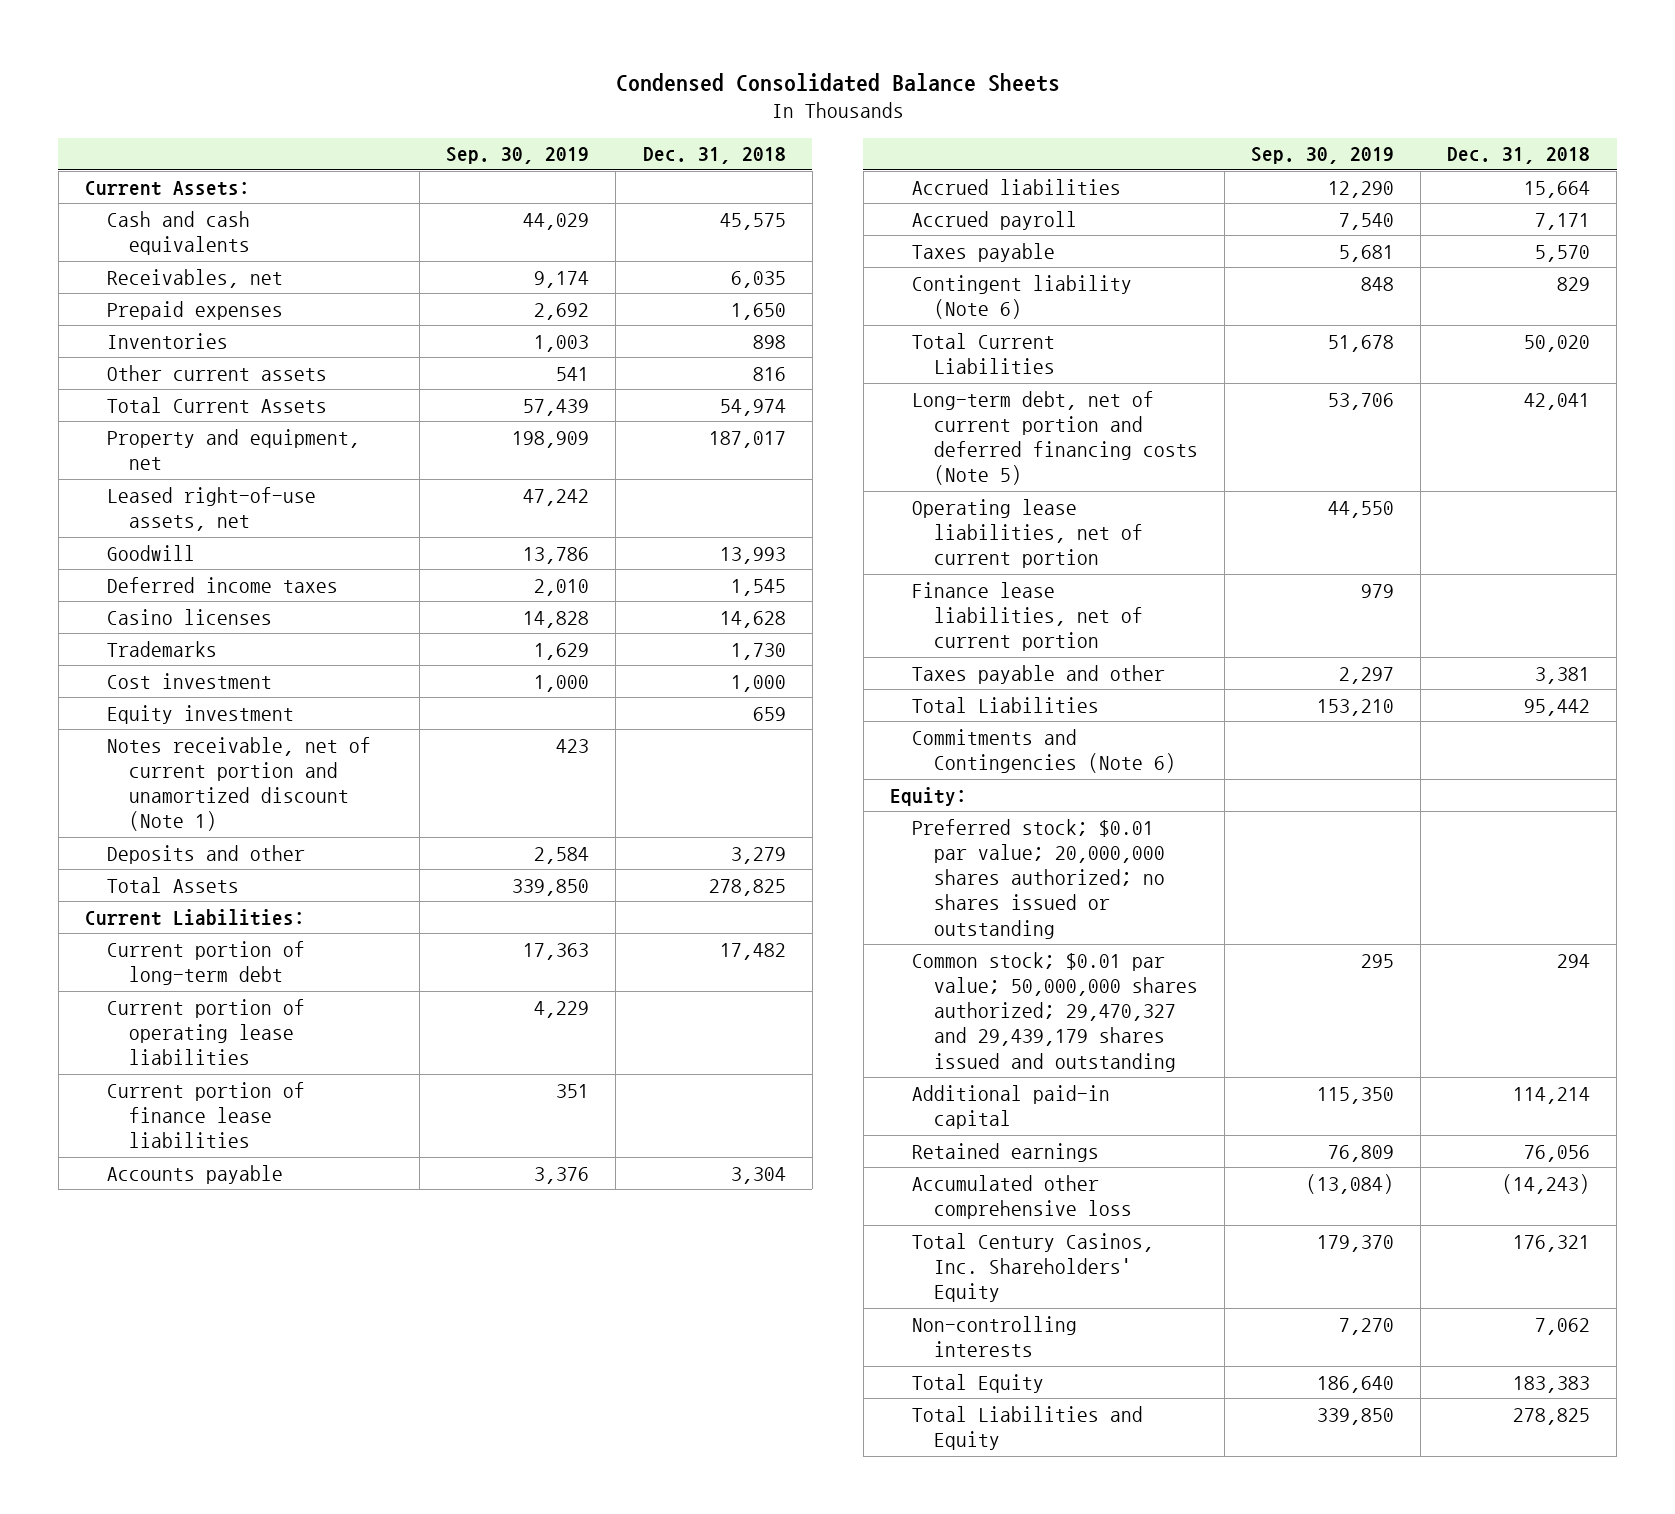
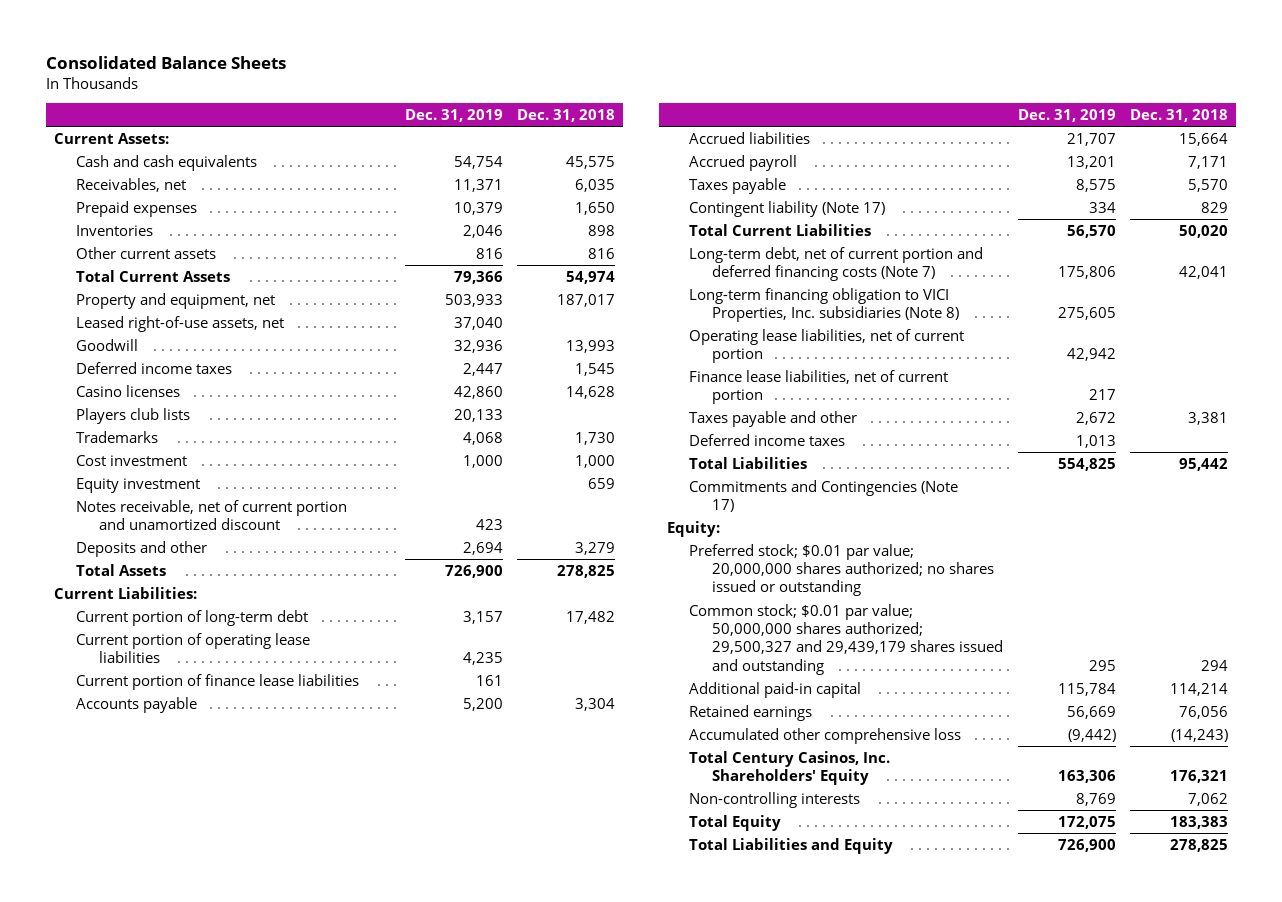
[615,72,1060,92] Condensed Consolidated Balance Sheets -> [46,55,287,69] Consolidated Balance Sheets
[446,147,590,165] Sep. 30, 2019 -> none
none -> [404,108,503,122] Dec. 31, 2019
none -> [76,407,191,424] Players club lists
[106,736,371,832] Notes receivable, net of current portion and unamortized discount (Note 1) -> [76,499,348,530] Notes receivable, net of current portion and unamortized discount
[911,274,1132,319] Contingent liability (Note 6) -> [689,200,886,217] Contingent liability (Note 17)
[911,390,1198,486] Long-term debt, net of current portion and deferred financing costs (Note 5) -> [689,246,984,281] Long-term debt, net of current portion and deferred financing costs (Note 7)
none -> [689,287,959,322] Long-term financing obligation to VICI Properties, Inc. subsidiaries (Note 8)
none -> [689,433,846,446] Deferred income taxes
[911,728,1176,773] Commitments and Contingencies (Note 6) -> [689,479,959,512] Commitments and Contingencies (Note 17)
[911,951,1198,1072] Common stock; $0.01 par value; 50,000,000 shares authorized; 29,470,327 and 29,439,179 shares issued and outstanding -> [689,603,1003,675] Common stock; $0.01 par value; 50,000,000 shares authorized; 29,500,327 and 29,439,179 shares issued and outstanding

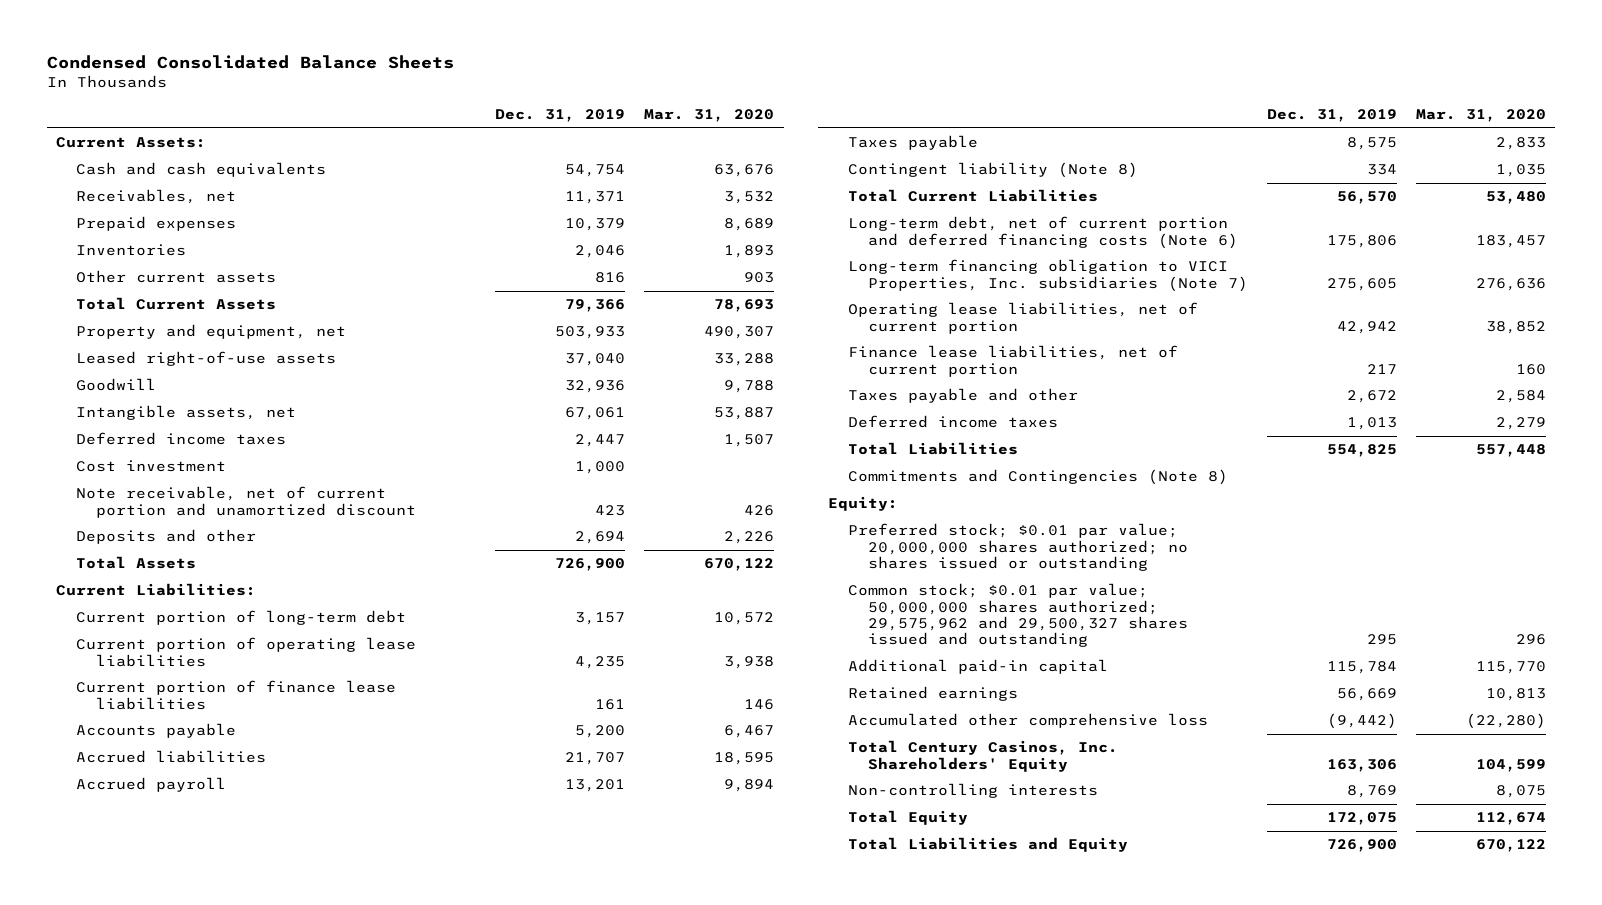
[46,55,287,69] Consolidated Balance Sheets -> [46,55,454,70] Condensed Consolidated Balance Sheets
[517,108,616,122] Dec. 31, 2018 -> none
none -> [644,108,775,122] Mar. 31, 2020
[76,315,285,332] Leased right-of-use assets, net -> [76,351,337,367] Leased right-of-use assets
none -> [76,405,297,421] Intangible assets, net
[76,384,181,397] Casino licenses -> none
[76,407,191,424] Players club lists -> none
[76,430,159,443] Trademarks -> none
[76,477,201,493] Equity investment -> none
[76,499,348,530] Notes receivable, net of current portion and unamortized discount -> [76,486,417,518] Note receivable, net of current portion and unamortized discount
[689,200,886,217] Contingent liability (Note 17) -> [847,162,1138,179] Contingent liability (Note 8)
[689,246,984,281] Long-term debt, net of current portion and deferred financing costs (Note 7) -> [847,216,1238,249] Long-term debt, net of current portion and deferred financing costs (Note 6)
[689,287,959,322] Long-term financing obligation to VICI Properties, Inc. subsidiaries (Note 8) -> [847,259,1248,292] Long-term financing obligation to VICI Properties, Inc. subsidiaries (Note 7)
[689,479,959,512] Commitments and Contingencies (Note 17) -> [847,469,1228,486] Commitments and Contingencies (Note 8)
[689,603,1003,675] Common stock; $0.01 par value; 50,000,000 shares authorized; 29,500,327 and 29,439,179 shares issued and outstanding -> [847,583,1188,648] Common stock; $0.01 par value; 50,000,000 shares authorized; 29,575,962 and 29,500,327 shares issued and outstanding

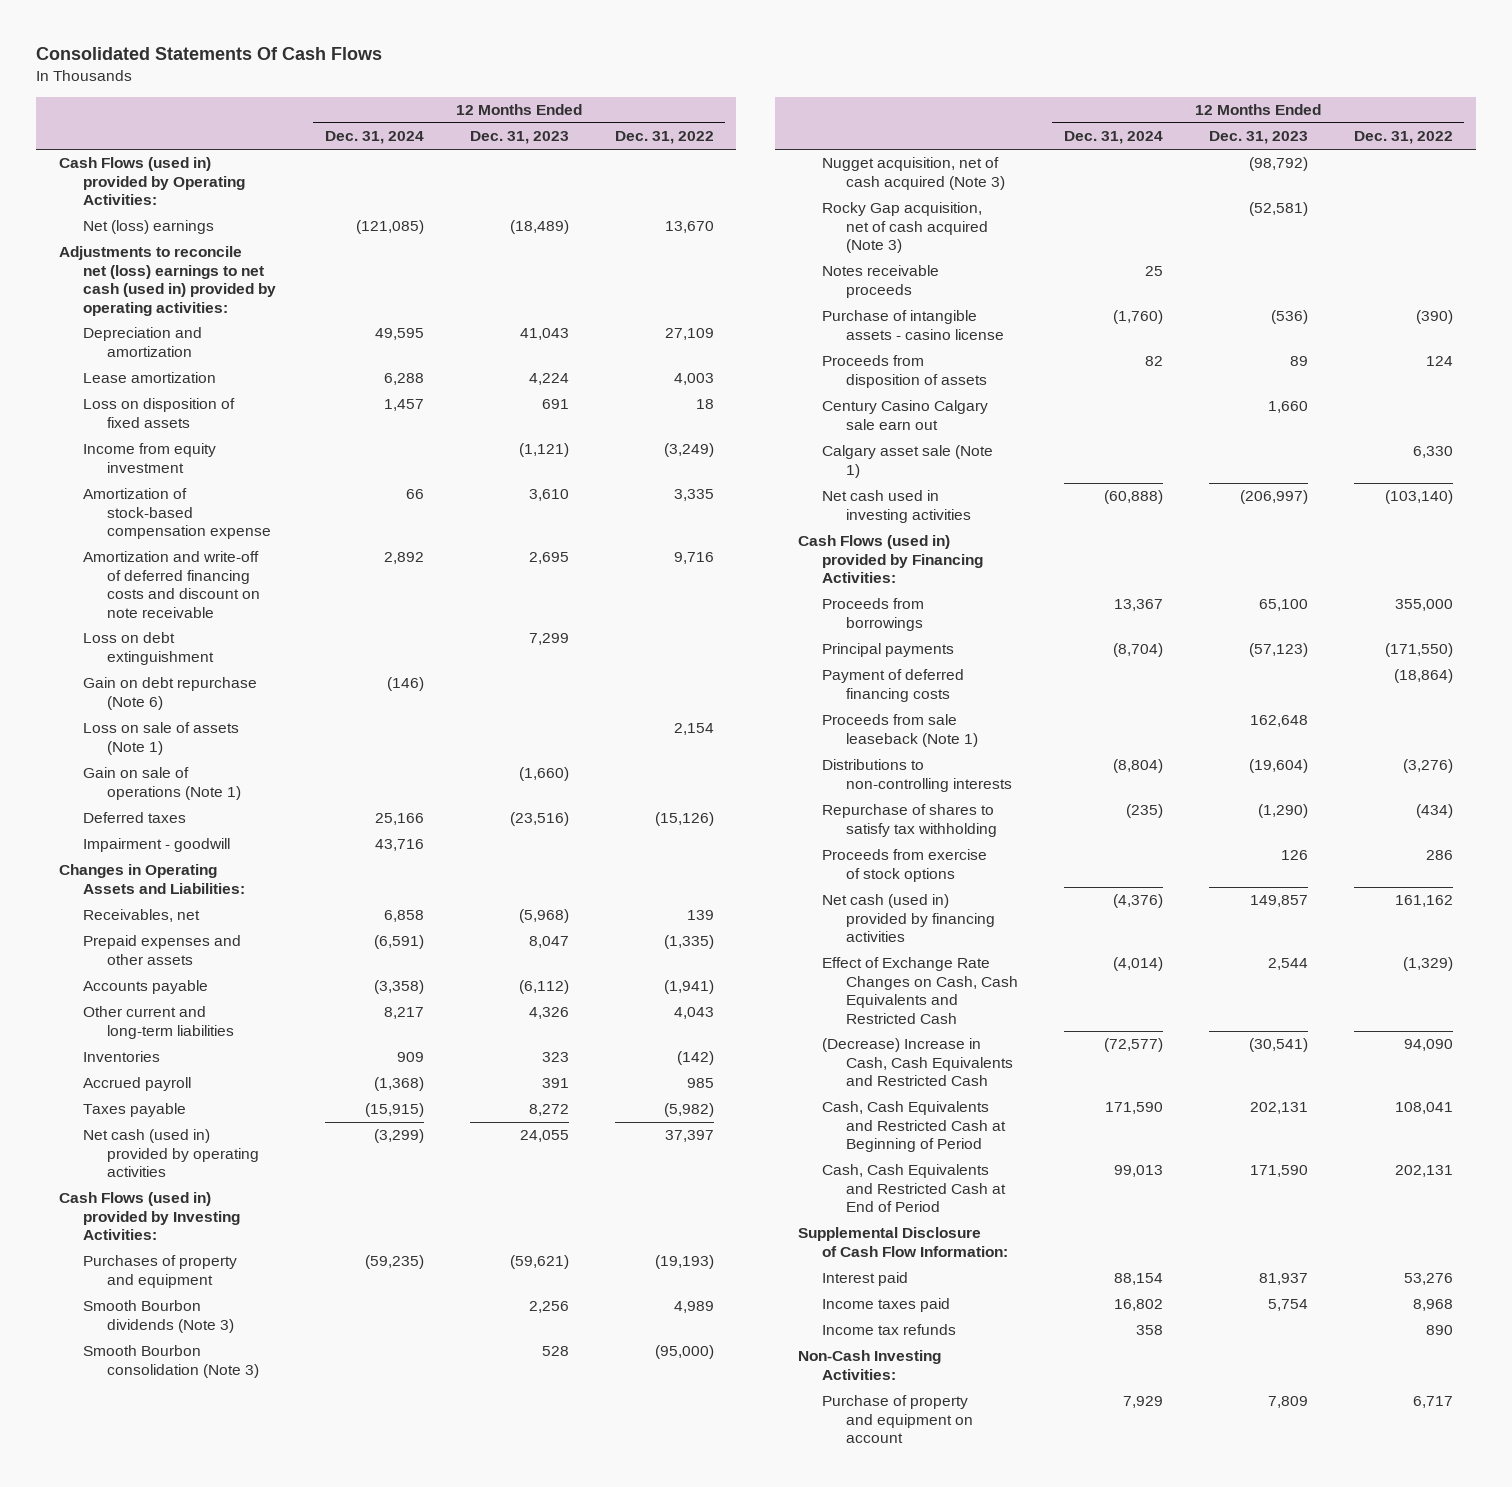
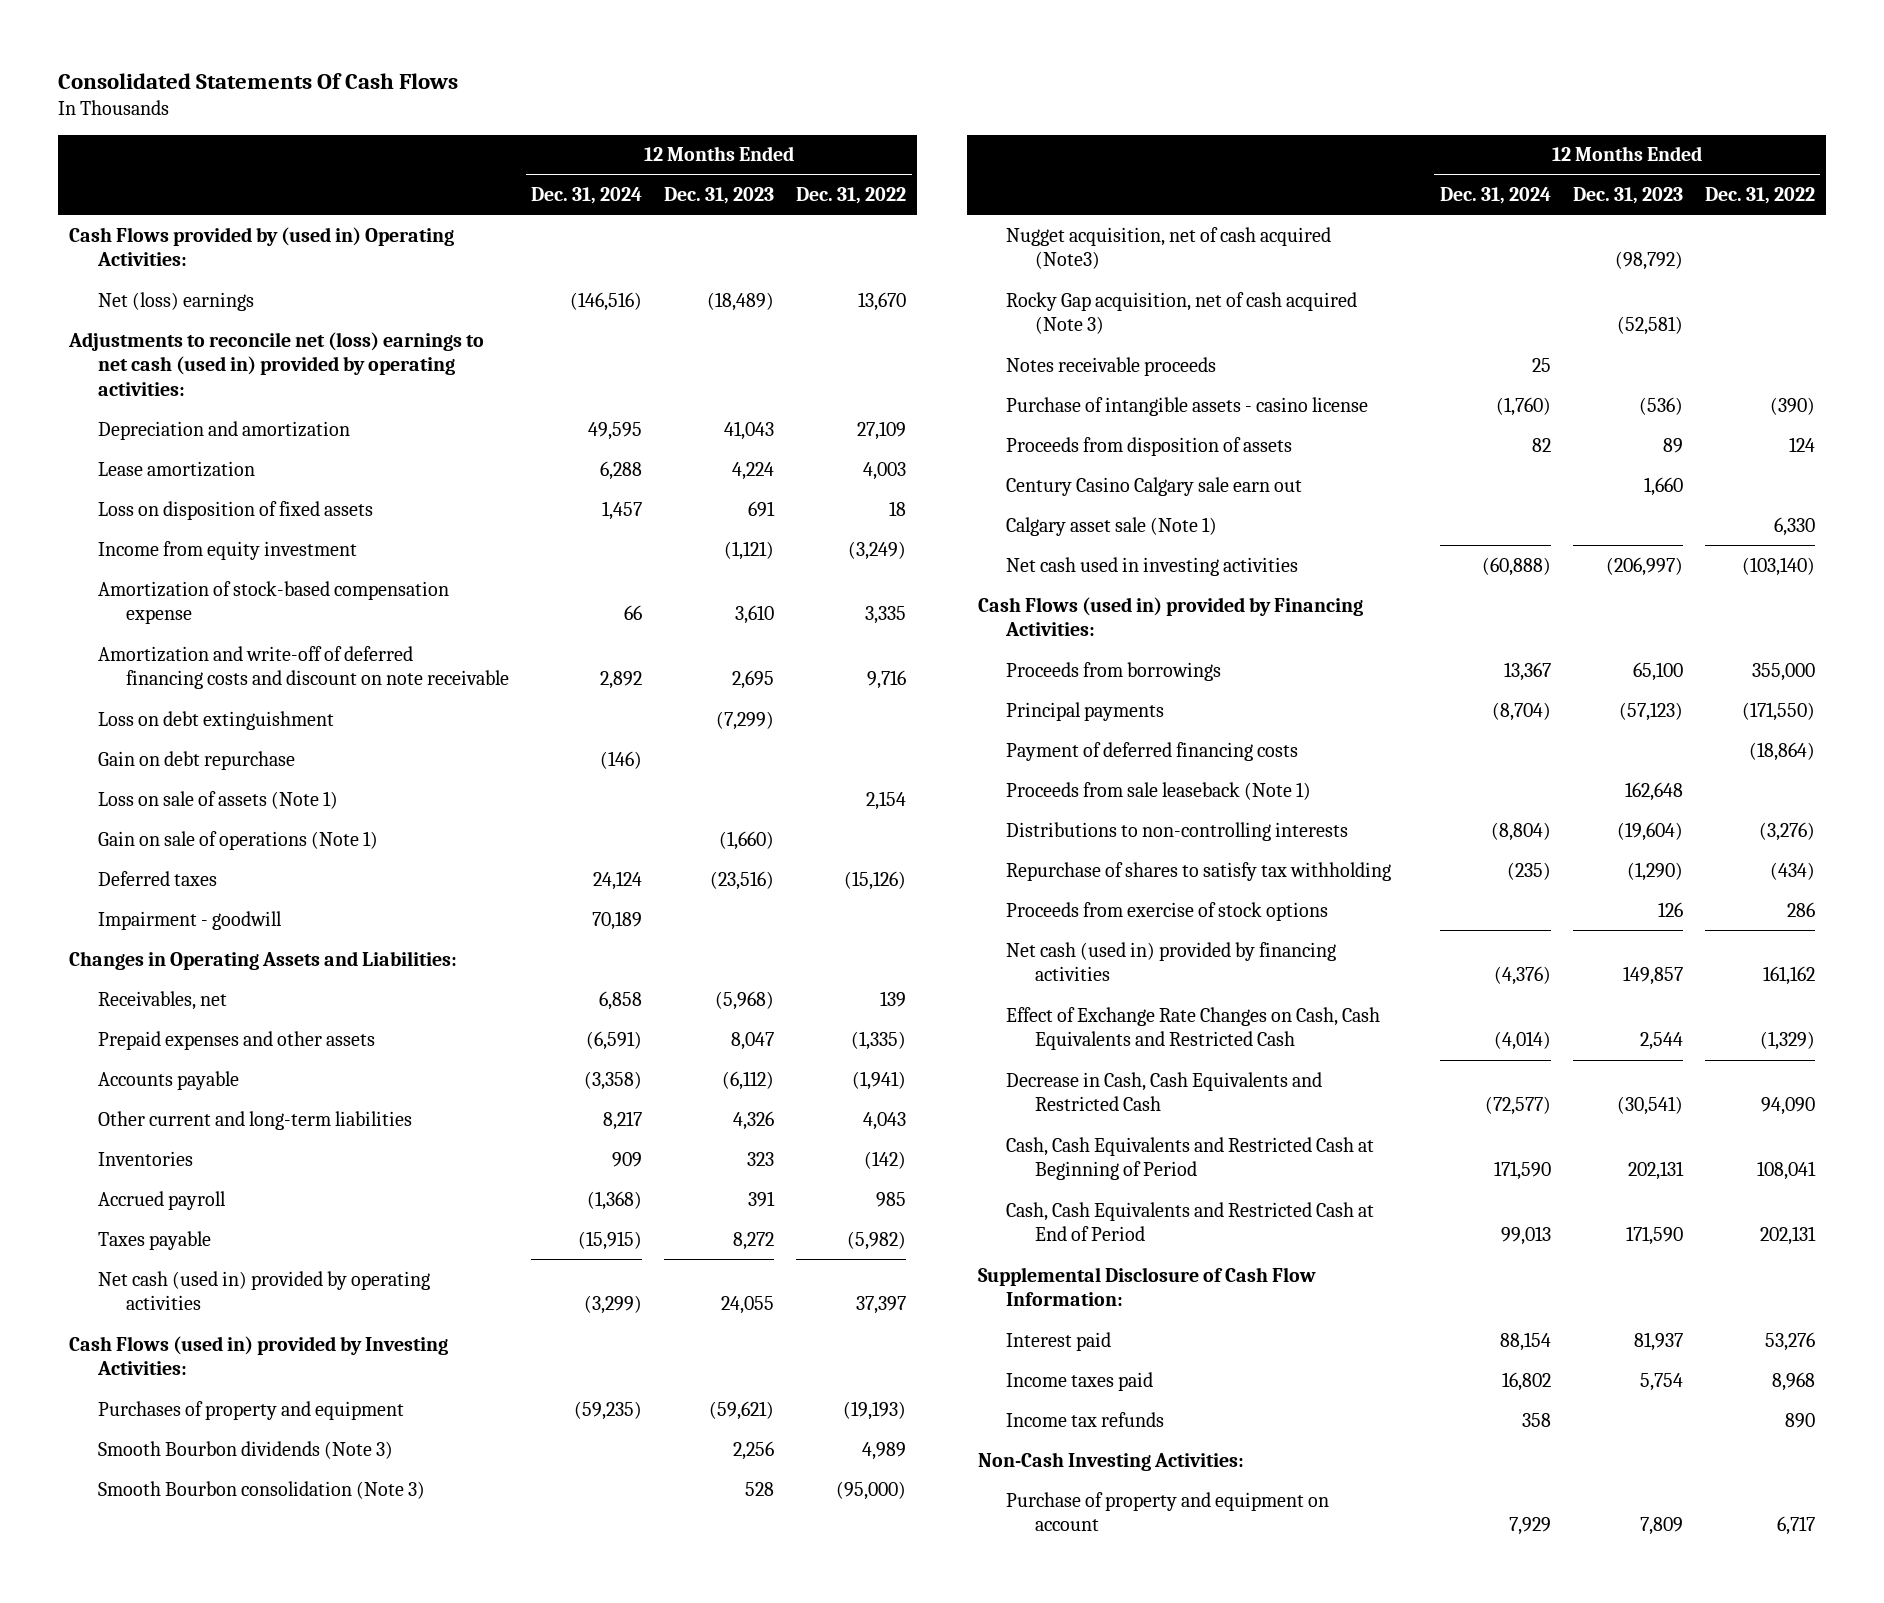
[59,157,246,206] Cash Flows (used in) provided by Operating Activities: -> [69,226,455,267] Cash Flows provided by (used in) Operating Activities:
[355,220,424,235] (121,085) -> [570,291,643,311] (146,516)
[528,633,569,646] 7,299 -> [716,710,775,730] (7,299)
[83,677,258,710] Gain on debt repurchase (Note 6) -> [97,750,295,770] Gain on debt repurchase
[374,813,424,826] 25,166 -> [593,870,643,890] 24,124
[374,839,424,852] 43,716 -> [592,910,643,930] 70,189
[822,157,1006,190] Nugget acquisition, net of cash acquired (Note 3) -> [1006,226,1332,270] Nugget acquisition, net of cash acquired (Note3)
[822,1038,1014,1087] (Decrease) Increase in Cash, Cash Equivalents and Restricted Cash -> [1006,1071,1323,1112] Decrease in Cash, Cash Equivalents and Restricted Cash

